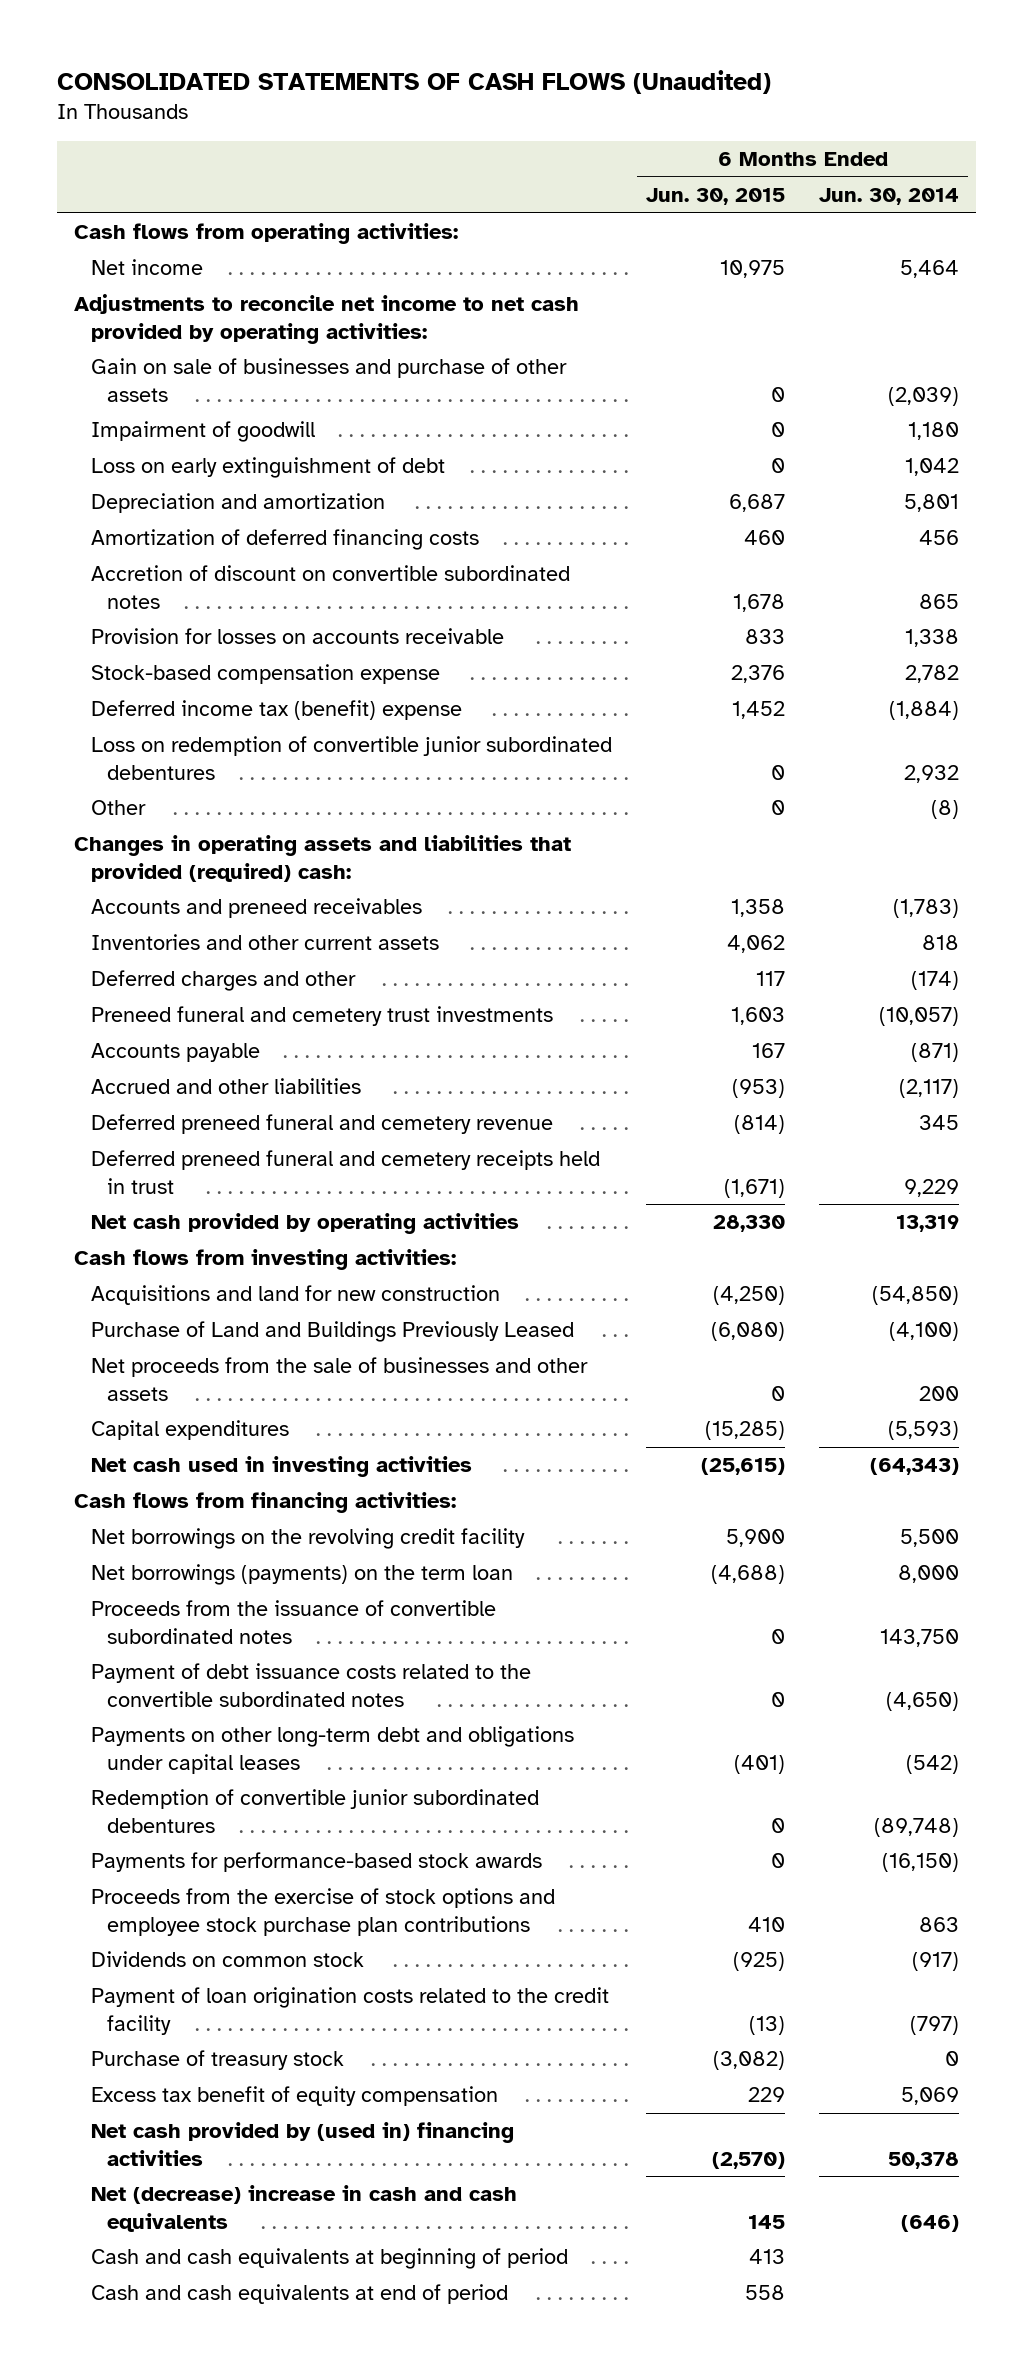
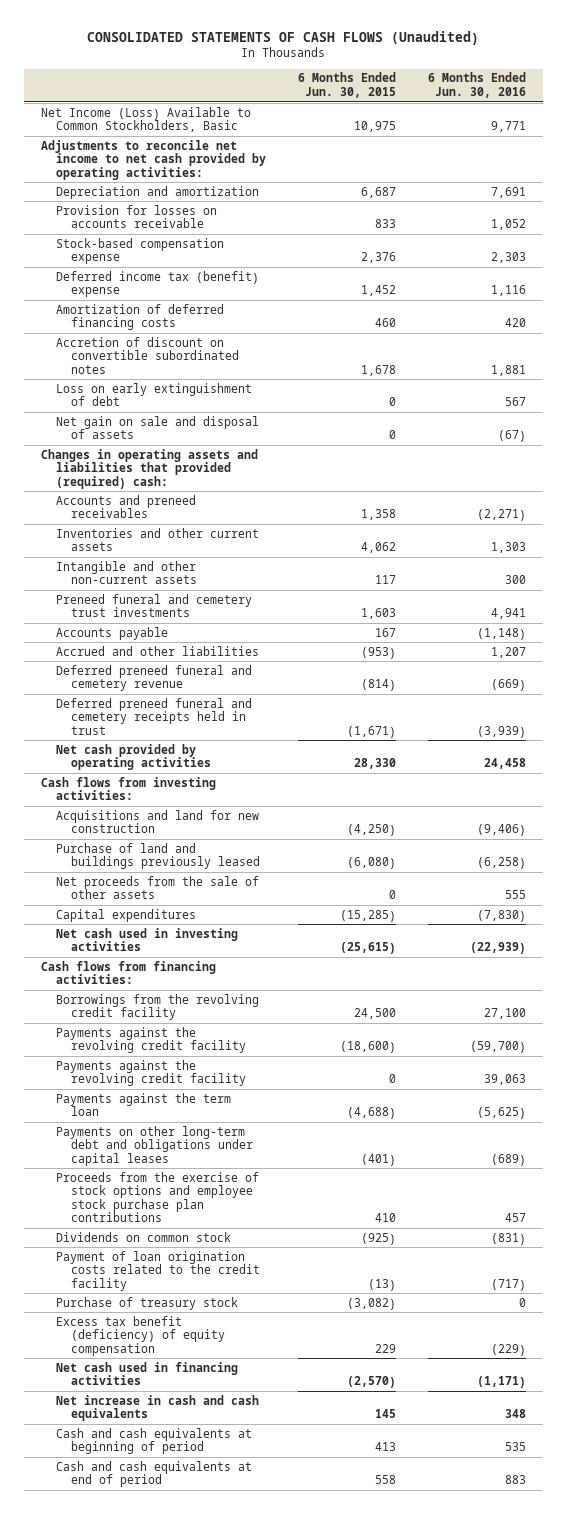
[819,187,960,205] Jun. 30, 2014 -> none
none -> [428,72,527,99] 6 Months Ended Jun. 30, 2016
[73,223,458,245] Cash flows from operating activities: -> none
[90,259,203,276] Net income -> [40,106,251,133] Net Income (Loss) Available to Common Stockholders, Basic
[90,358,567,402] Gain on sale of businesses and purchase of other assets -> none
[90,421,315,443] Impairment of goodwill -> none
[90,736,612,780] Loss on redemption of convertible junior subordinated debentures -> none
[90,800,146,816] Other -> none
[90,529,479,551] Amortization of deferred financing costs -> [55,303,224,331] Amortization of deferred financing costs
[90,565,570,609] Accretion of discount on convertible subordinated notes -> [55,336,240,374] Accretion of discount on convertible subordinated notes
[90,457,445,479] Loss on early extinguishment of debt -> [55,382,252,407] Loss on early extinguishment of debt
none -> [55,415,259,440] Net gain on sale and disposal of assets
[90,970,356,992] Deferred charges and other -> [55,560,198,585] Intangible and other non-current assets
[90,1321,574,1343] Purchase of Land and Buildings Previously Leased -> [55,842,261,870] Purchase of land and buildings previously leased
[90,1357,588,1401] Net proceeds from the sale of businesses and other assets -> [55,875,259,900] Net proceeds from the sale of other assets
[90,1600,496,1644] Proceeds from the issuance of convertible subordinated notes -> none
[90,1663,531,1707] Payment of debt issuance costs related to the convertible subordinated notes -> none
[90,1528,525,1550] Net borrowings on the revolving credit facility -> [55,993,259,1021] Borrowings from the revolving credit facility
[725,1529,785,1548] 5,900 -> [354,1008,397,1020] 24,500
none -> [55,1026,247,1054] Payments against the revolving credit facility
none -> [55,1059,247,1087] Payments against the revolving credit facility
[90,1564,513,1586] Net borrowings (payments) on the term loan -> [55,1092,231,1117] Payments against the term loan
[90,1789,539,1833] Redemption of convertible junior subordinated debentures -> none
[90,1852,542,1873] Payments for performance-based stock awards -> none
[90,2086,498,2107] Excess tax benefit of equity compensation -> [55,1315,226,1356] Excess tax benefit (deficiency) of equity compensation
[90,2122,514,2166] Net cash provided by (used in) financing activities -> [55,1361,238,1386] Net cash used in financing activities
[90,2185,517,2232] Net (decrease) increase in cash and cash equivalents -> [55,1394,259,1422] Net increase in cash and cash equivalents

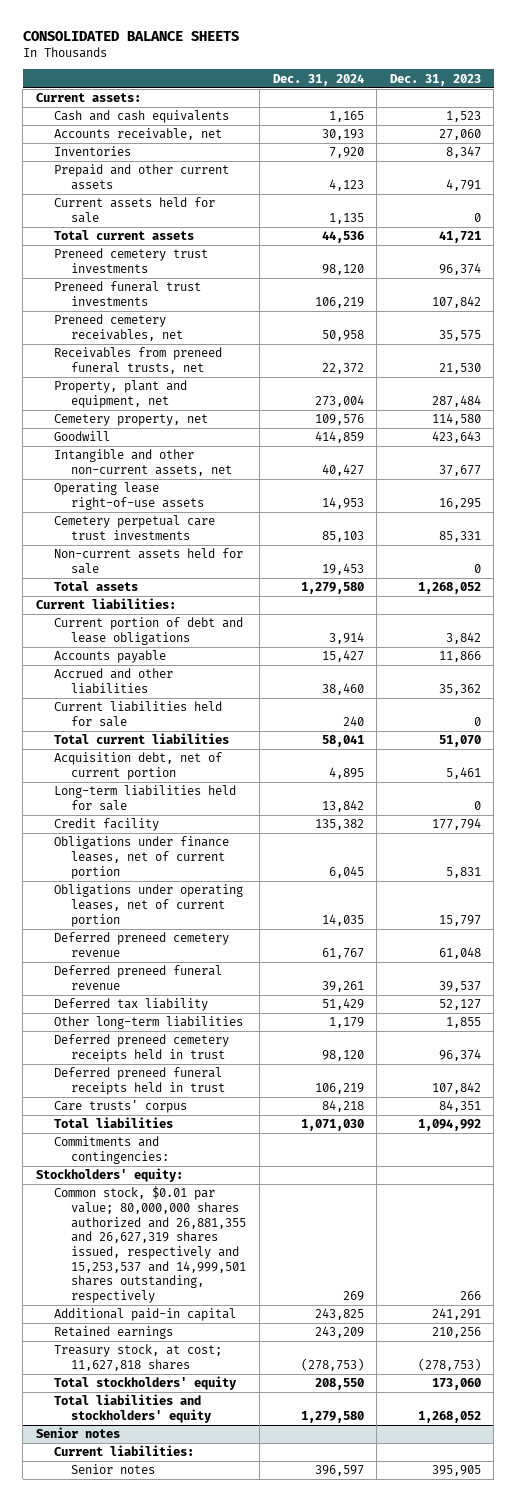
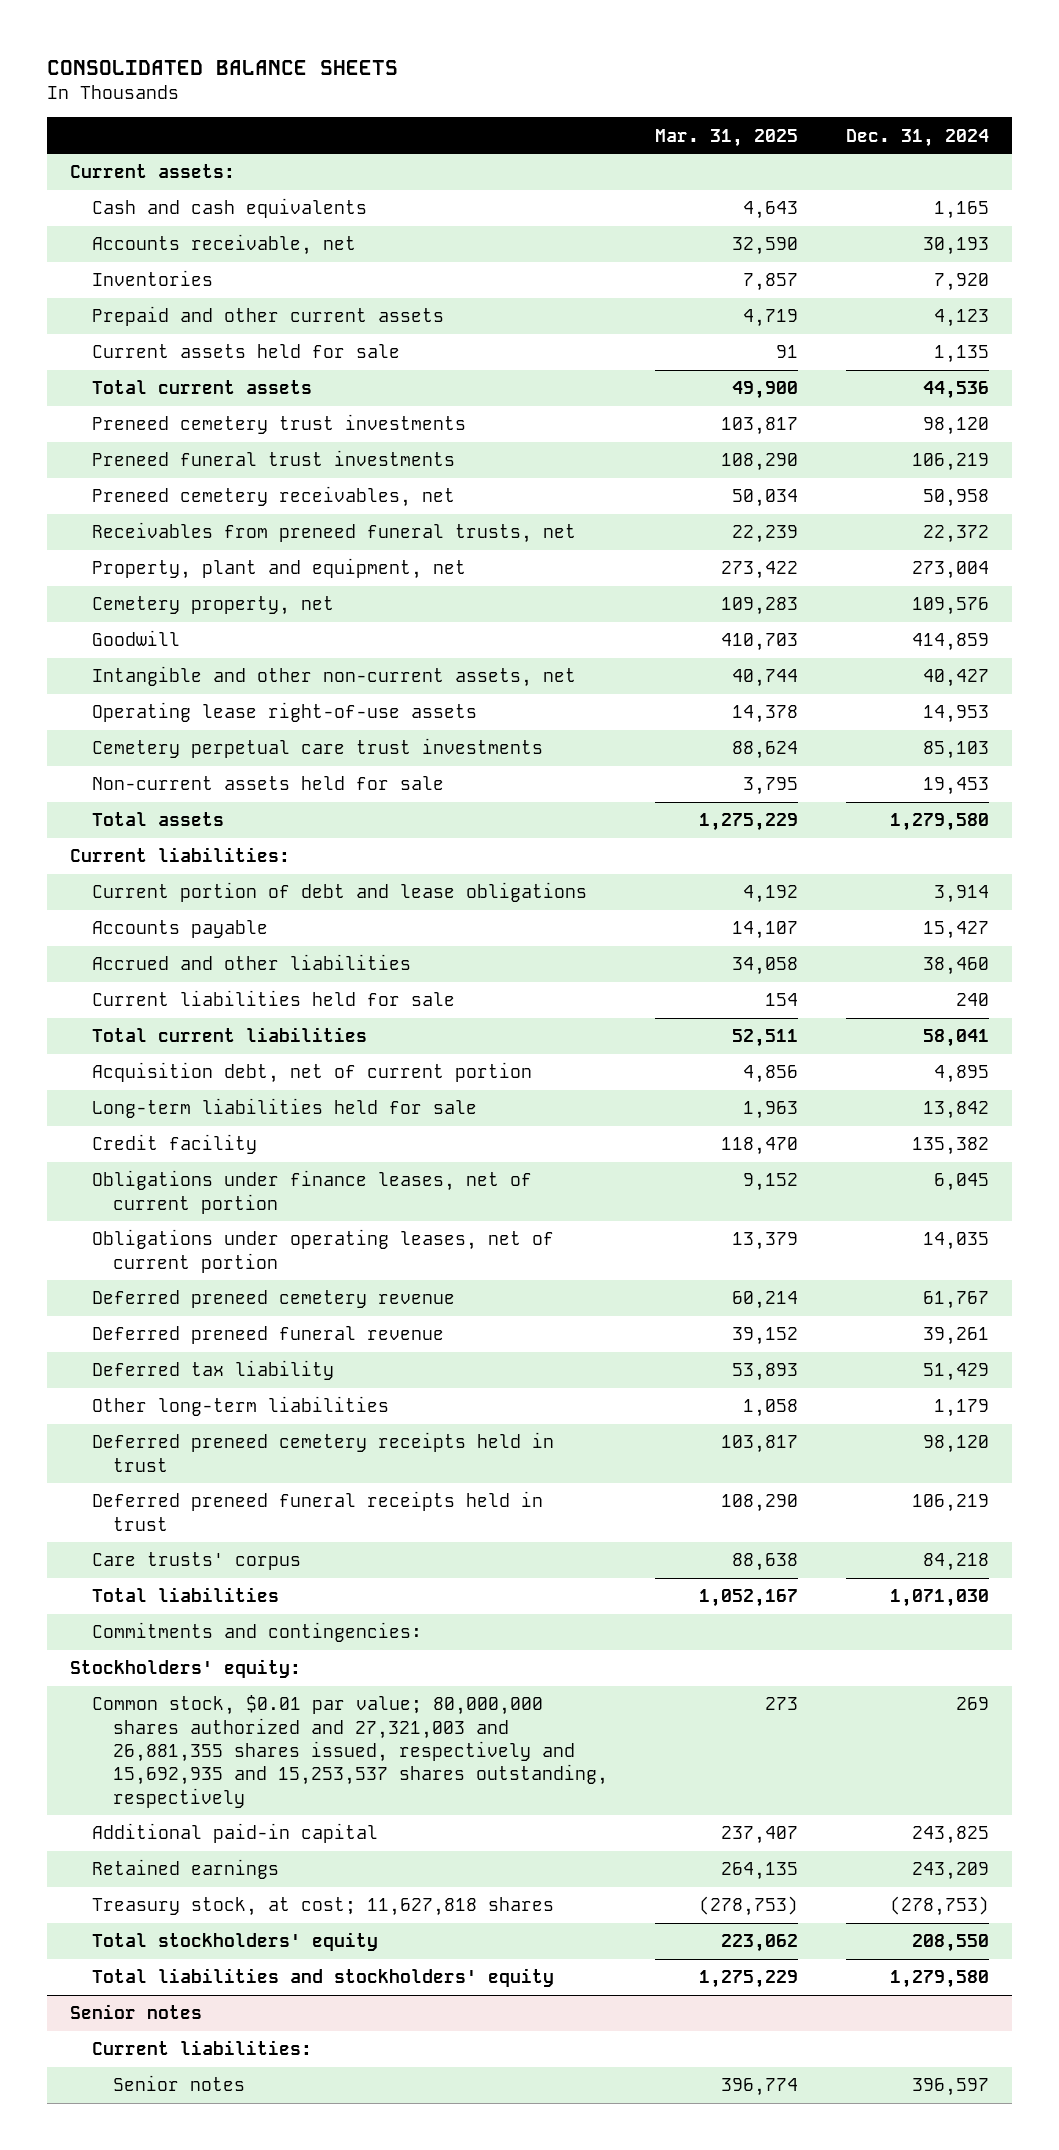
[389,73,481,86] Dec. 31, 2023 -> none
none -> [655,128,799,147] Mar. 31, 2025
[53,1186,247,1304] Common stock, $0.01 par value; 80,000,000 shares authorized and 26,881,355 and 26,627,319 shares issued, respectively and 15,253,537 and 14,999,501 shares outstanding, respectively -> [91,1695,609,1808] Common stock, $0.01 par value; 80,000,000 shares authorized and 27,321,003 and 26,881,355 shares issued, respectively and 15,692,935 and 15,253,537 shares outstanding, respectively

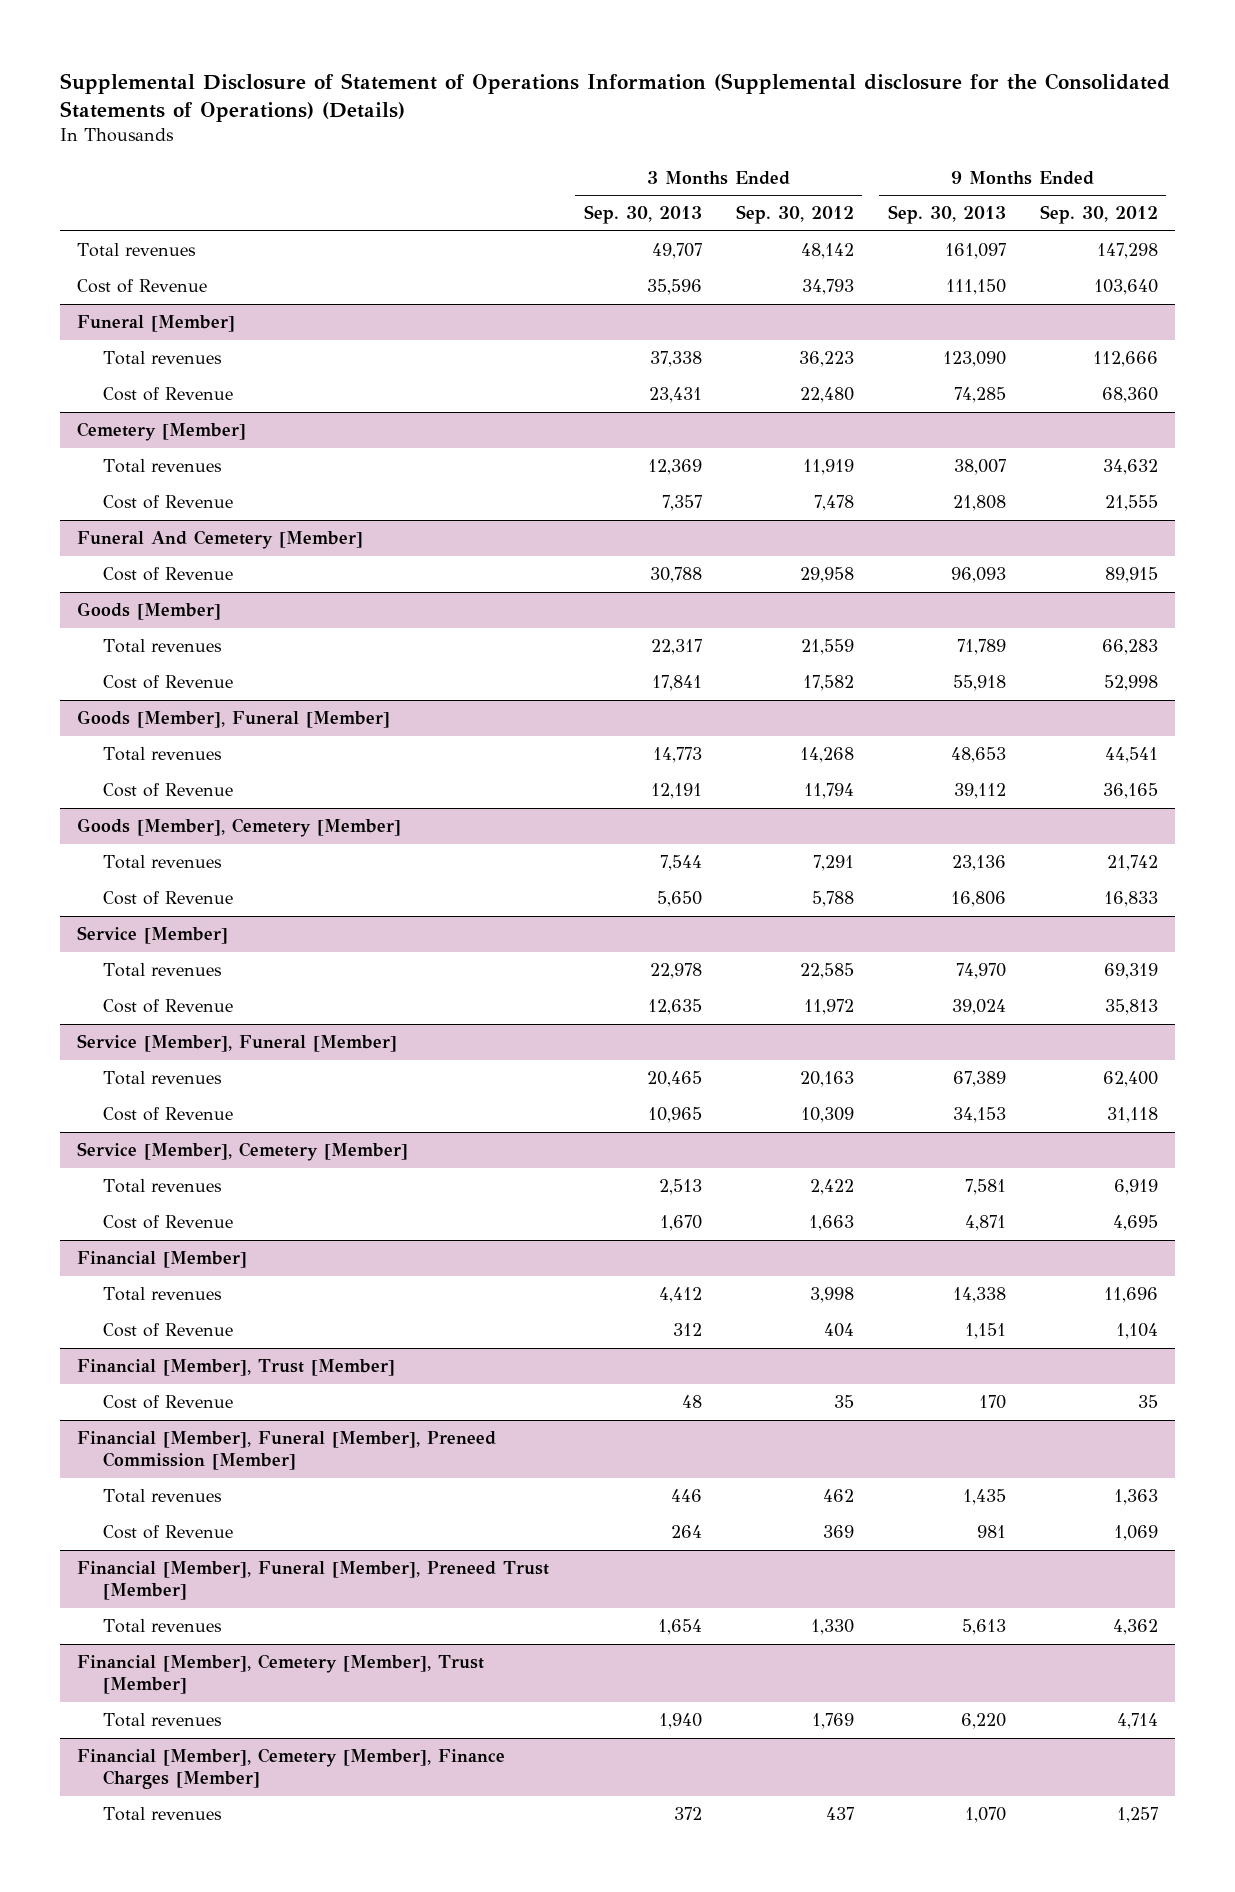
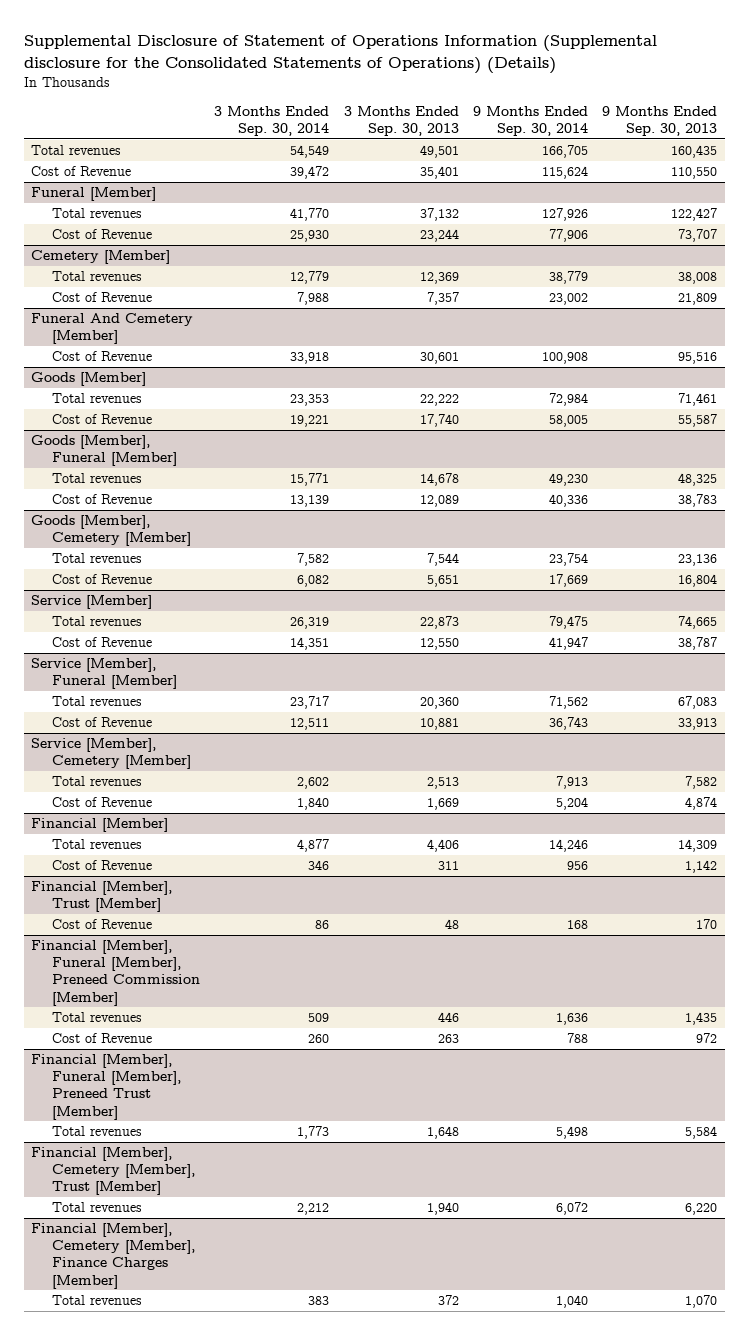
[735,205,854,225] Sep. 30, 2012 -> none
[1039,205,1158,225] Sep. 30, 2012 -> none
none -> [214,105,330,136] 3 Months Ended Sep. 30, 2014
none -> [472,105,588,136] 9 Months Ended Sep. 30, 2014
[651,243,702,260] 49,707 -> [419,145,459,159] 49,501
[944,243,1006,260] 161,097 -> [671,145,718,159] 160,435
[646,279,702,296] 35,596 -> [419,166,459,180] 35,401
[945,279,1006,296] 111,150 -> [671,167,718,180] 110,550
[649,351,702,368] 37,338 -> [419,208,459,222] 37,132
[942,351,1006,368] 123,090 -> [671,208,718,222] 122,427
[648,387,702,404] 23,431 -> [419,229,459,243] 23,244
[953,387,1006,404] 74,285 -> [678,229,718,243] 73,707
[953,459,1006,476] 38,007 -> [678,272,718,285] 38,008
[952,495,1006,512] 21,808 -> [678,293,718,306] 21,809
[649,567,702,584] 30,788 -> [419,352,459,365] 30,601
[950,567,1006,584] 96,093 -> [678,352,718,365] 95,516
[650,639,702,656] 22,317 -> [419,394,459,407] 22,222
[956,639,1006,656] 71,789 -> [678,393,718,407] 71,461
[651,675,702,692] 17,841 -> [419,414,459,428] 17,740
[952,675,1006,692] 55,918 -> [678,414,718,428] 55,587
[652,747,702,764] 14,773 -> [419,473,459,487] 14,678
[950,747,1006,764] 48,653 -> [678,473,718,487] 48,325
[650,783,702,800] 12,191 -> [419,495,459,508] 12,089
[953,783,1006,800] 39,112 -> [678,494,718,508] 38,783
[656,891,702,908] 5,650 -> [426,575,459,588] 5,651
[950,891,1006,908] 16,806 -> [678,574,718,588] 16,804
[649,963,702,980] 22,978 -> [419,616,459,630] 22,873
[955,963,1006,980] 74,970 -> [678,616,718,630] 74,665
[647,999,702,1016] 12,635 -> [419,638,459,651] 12,550
[951,999,1006,1016] 39,024 -> [678,637,718,651] 38,787
[646,1071,702,1088] 20,465 -> [419,697,459,710] 20,360
[952,1071,1006,1088] 67,389 -> [678,696,718,710] 67,083
[647,1107,702,1124] 10,965 -> [419,718,459,731] 10,881
[952,1107,1006,1124] 34,153 -> [678,718,718,731] 33,913
[964,1179,1006,1196] 7,581 -> [685,776,718,790] 7,582
[659,1215,702,1232] 1,670 -> [426,798,459,811] 1,669
[964,1215,1006,1232] 4,871 -> [685,797,718,811] 4,874
[658,1287,702,1304] 4,412 -> [426,839,459,853] 4,406
[952,1287,1006,1304] 14,338 -> [678,839,718,853] 14,309
[672,1323,702,1337] 312 -> [437,861,459,871] 311
[964,1323,1006,1340] 1,151 -> [685,860,718,874] 1,142
[670,1525,702,1539] 264 -> [437,1034,459,1044] 263
[976,1525,1006,1539] 981 -> [696,1033,718,1044] 972
[657,1619,702,1636] 1,654 -> [426,1126,459,1140] 1,648
[961,1619,1006,1636] 5,613 -> [685,1126,718,1140] 5,584

